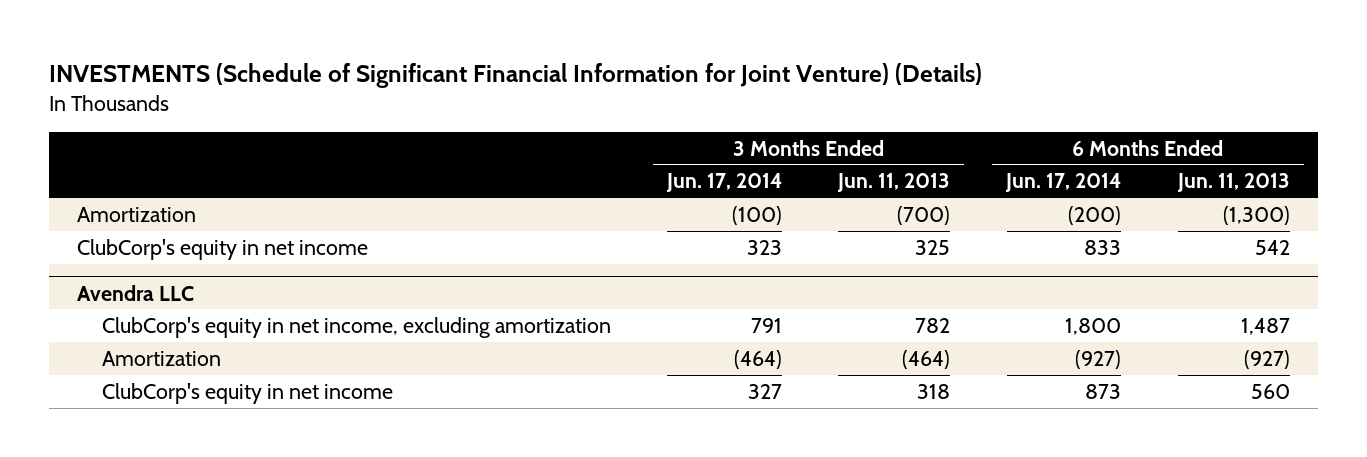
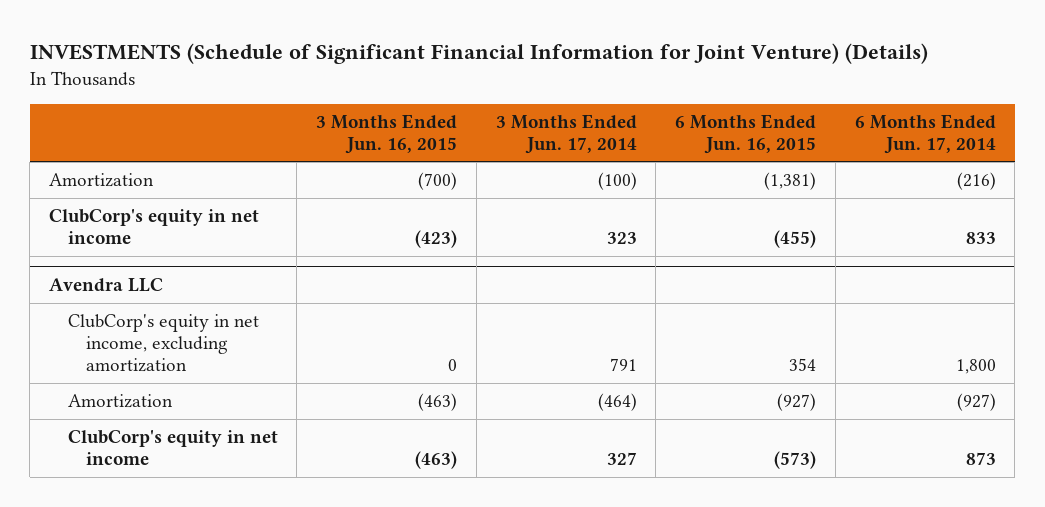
[837,173,951,193] Jun. 11, 2013 -> none
[1176,173,1290,193] Jun. 11, 2013 -> none
none -> [316,113,458,154] 3 Months Ended Jun. 16, 2015
none -> [675,113,817,154] 6 Months Ended Jun. 16, 2015
[1068,205,1122,225] (200) -> [956,171,996,190] (216)

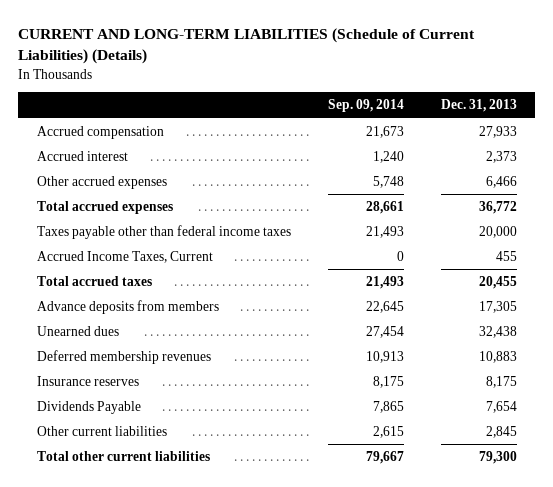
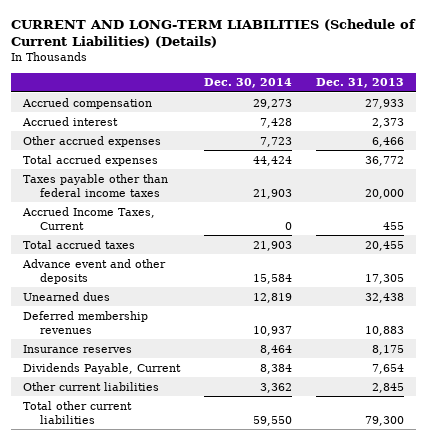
[327,99,404,113] Sep. 09, 2014 -> none
none -> [204,78,293,89] Dec. 30, 2014
[36,300,219,315] Advance deposits from members -> [22,258,167,284] Advance event and other deposits
[36,401,141,415] Dividends Payable -> [23,362,182,374] Dividends Payable, Current

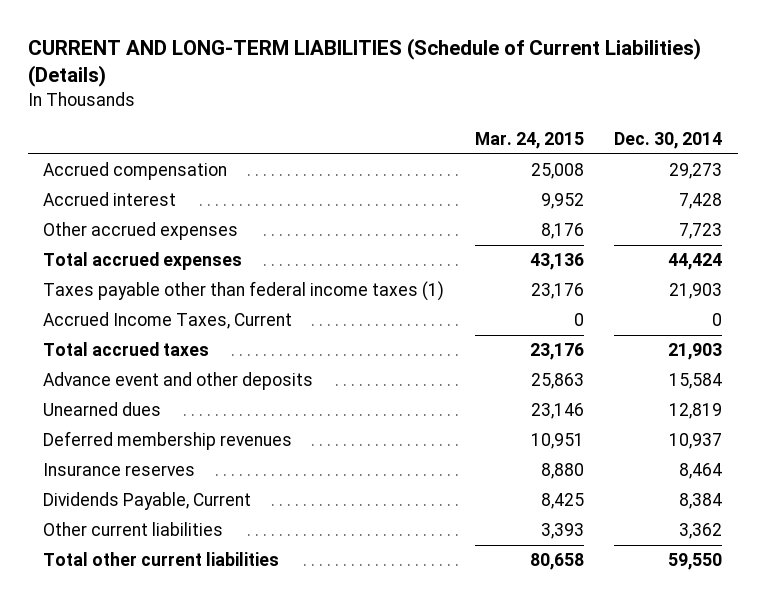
[316,78,405,89] Dec. 31, 2013 -> none
none -> [474,132,584,150] Mar. 24, 2015
[23,173,169,197] Taxes payable other than federal income taxes -> [42,281,444,302] Taxes payable other than federal income taxes (1)

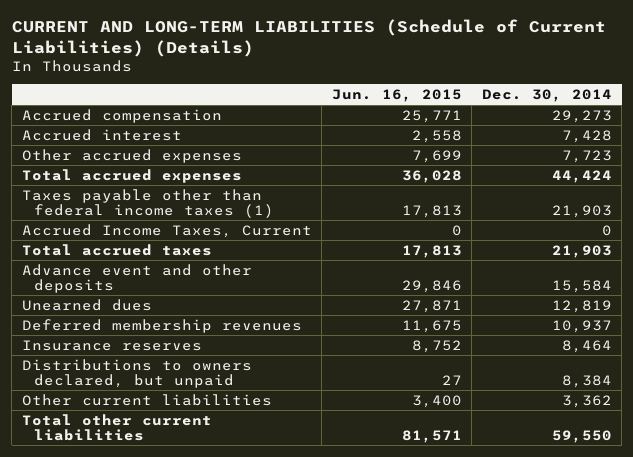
[474,132,584,150] Mar. 24, 2015 -> none
none -> [331,88,462,102] Jun. 16, 2015
[42,492,251,511] Dividends Payable, Current -> [21,358,252,388] Distributions to owners declared, but unpaid

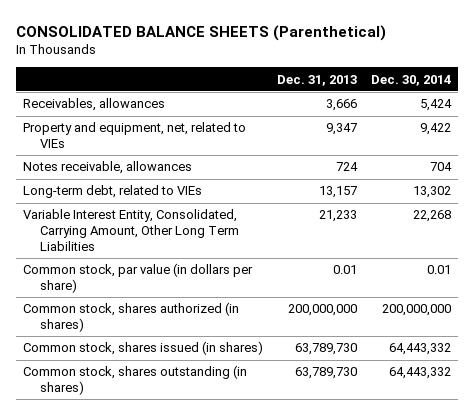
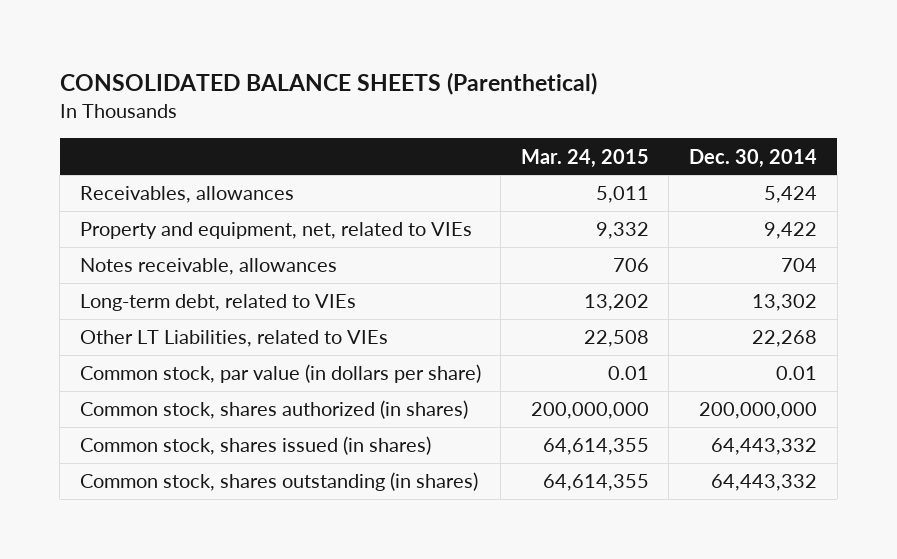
[277,74,358,86] Dec. 31, 2013 -> none
none -> [520,148,649,168] Mar. 24, 2015
[23,209,240,251] Variable Interest Entity, Consolidated, Carrying Amount, Other Long Term Liabilities -> [79,330,388,348] Other LT Liabilities, related to VIEs

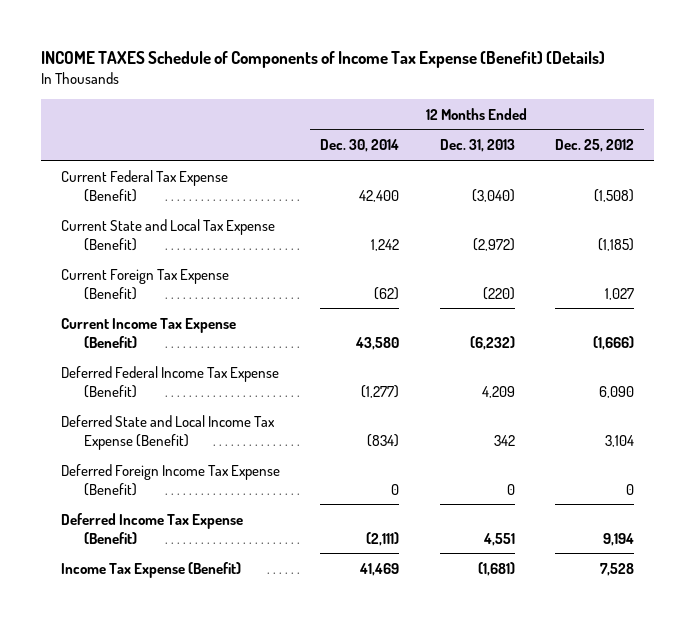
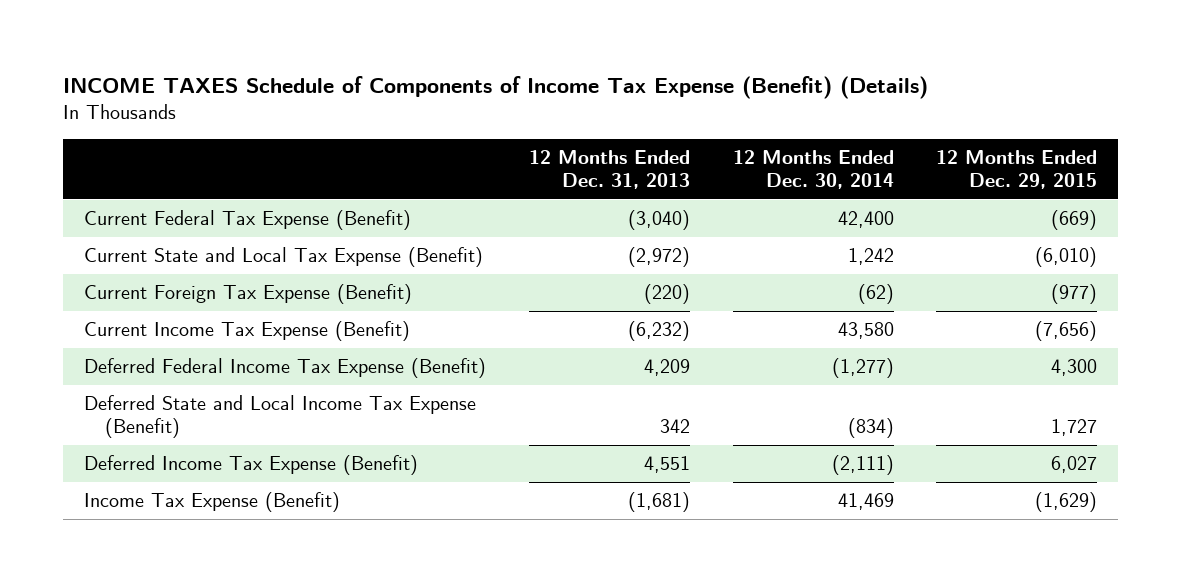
[554,139,634,153] Dec. 25, 2012 -> none
none -> [936,149,1098,189] 12 Months Ended Dec. 29, 2015
[61,463,281,496] Deferred Foreign Income Tax Expense (Benefit) -> none

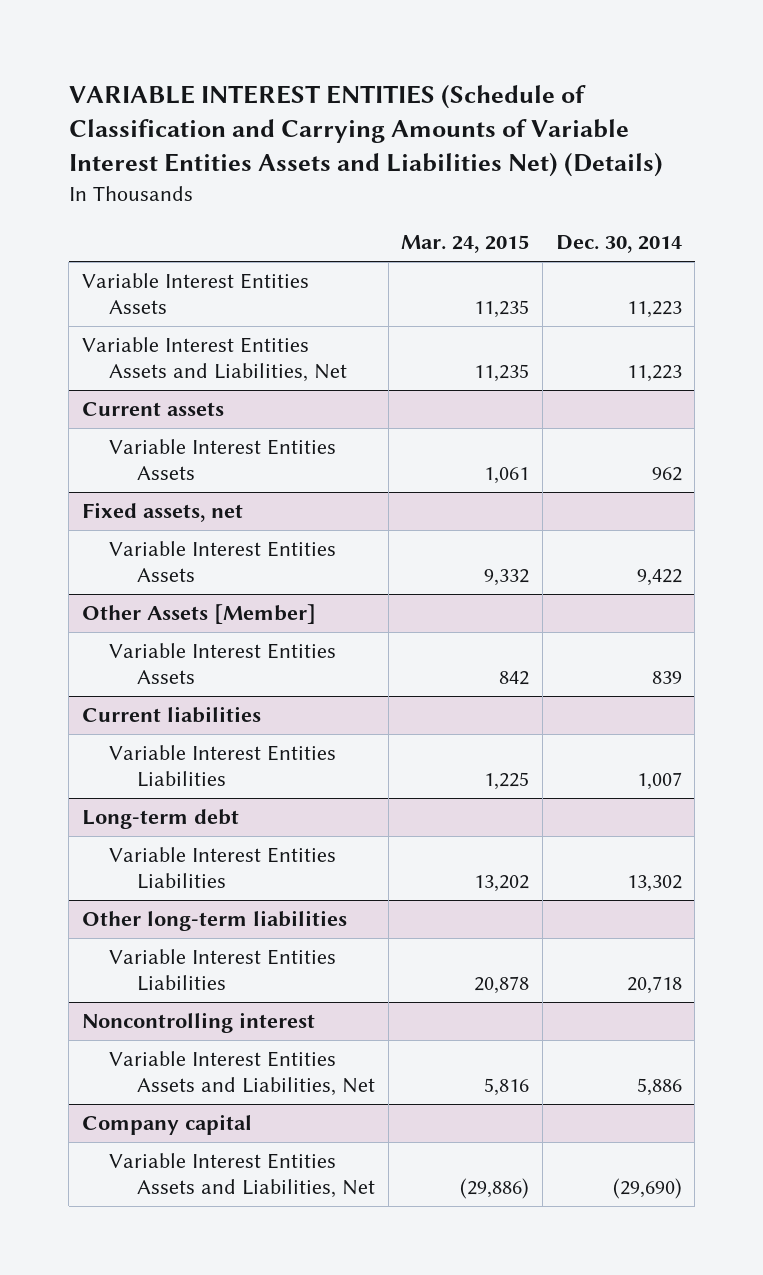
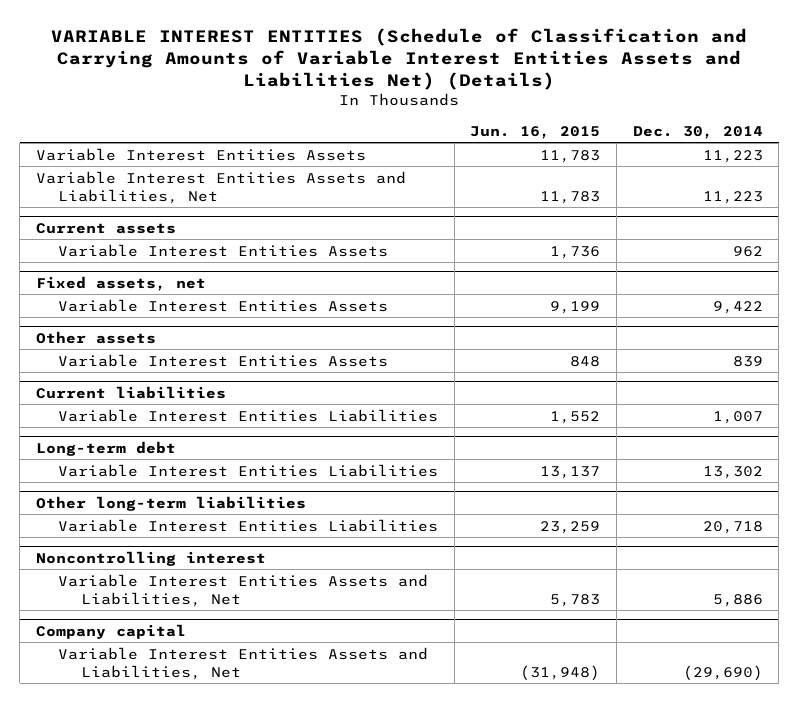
[401,235,530,254] Mar. 24, 2015 -> none
none -> [470,125,601,139] Jun. 16, 2015
[81,604,316,625] Other Assets [Member] -> [36,330,157,344] Other assets

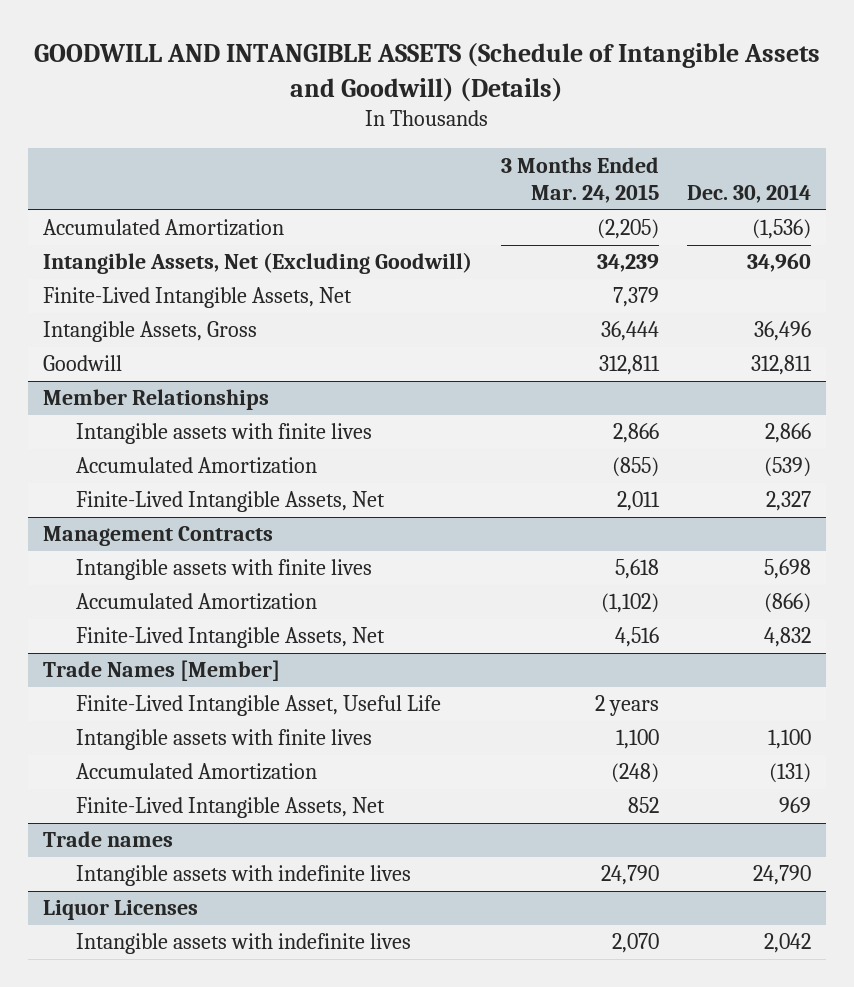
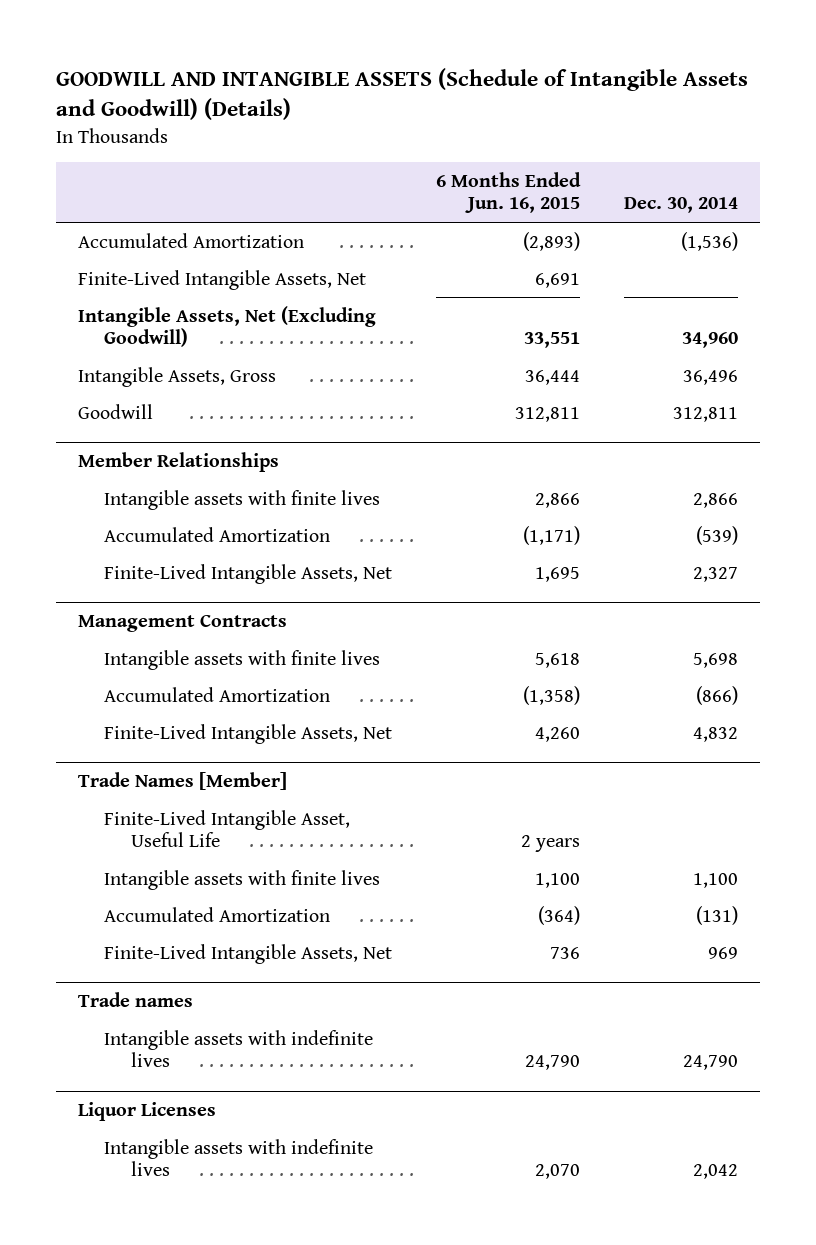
[500,156,659,204] 3 Months Ended Mar. 24, 2015 -> none
none -> [436,171,582,214] 6 Months Ended Jun. 16, 2015
[42,252,472,275] Intangible Assets, Net (Excluding Goodwill) -> [78,305,377,348] Intangible Assets, Net (Excluding Goodwill)

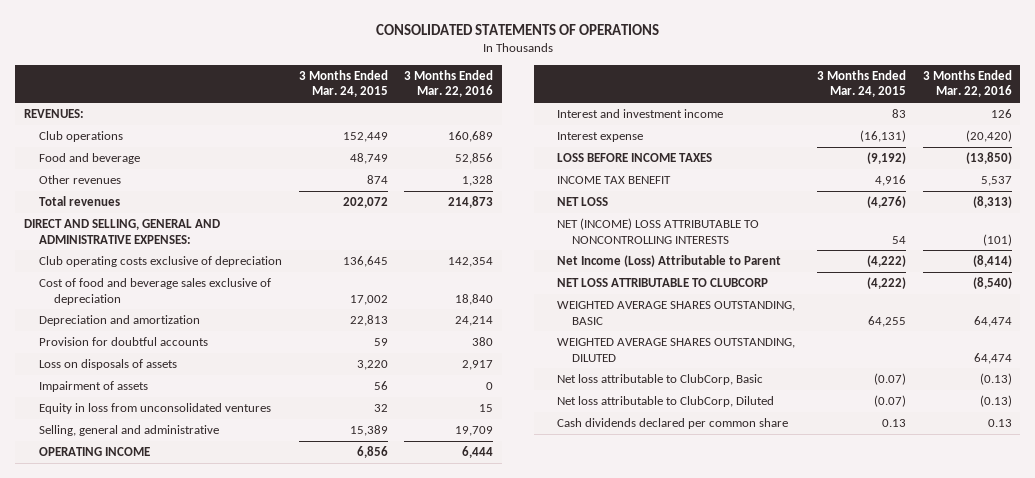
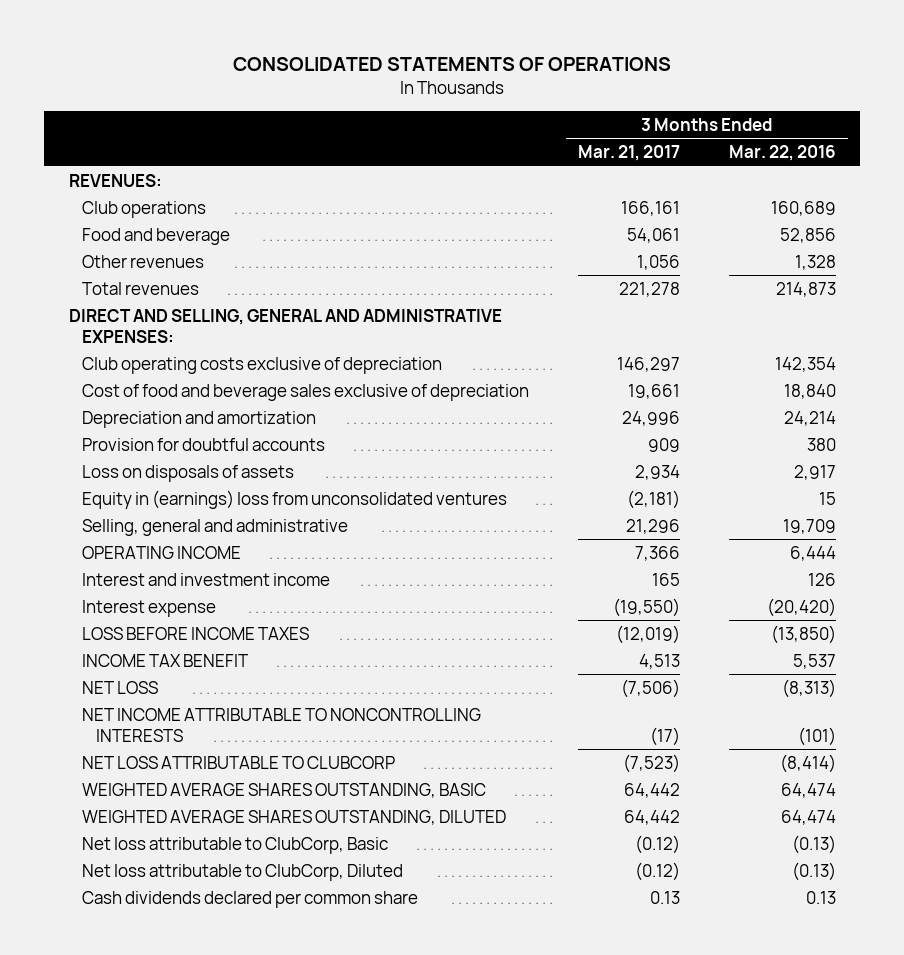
[298,69,388,98] 3 Months Ended Mar. 24, 2015 -> none
none -> [577,145,680,162] Mar. 21, 2017
[38,380,148,392] Impairment of assets -> none
[38,402,271,414] Equity in loss from unconsolidated ventures -> [82,489,508,509] Equity in (earnings) loss from unconsolidated ventures
[557,277,769,287] NET LOSS ATTRIBUTABLE TO CLUBCORP -> none
[557,217,760,244] NET (INCOME) LOSS ATTRIBUTABLE TO NONCONTROLLING INTERESTS -> [82,707,482,742] NET INCOME ATTRIBUTABLE TO NONCONTROLLING INTERESTS
[557,254,782,267] Net Income (Loss) Attributable to Parent -> [82,755,396,769] NET LOSS ATTRIBUTABLE TO CLUBCORP

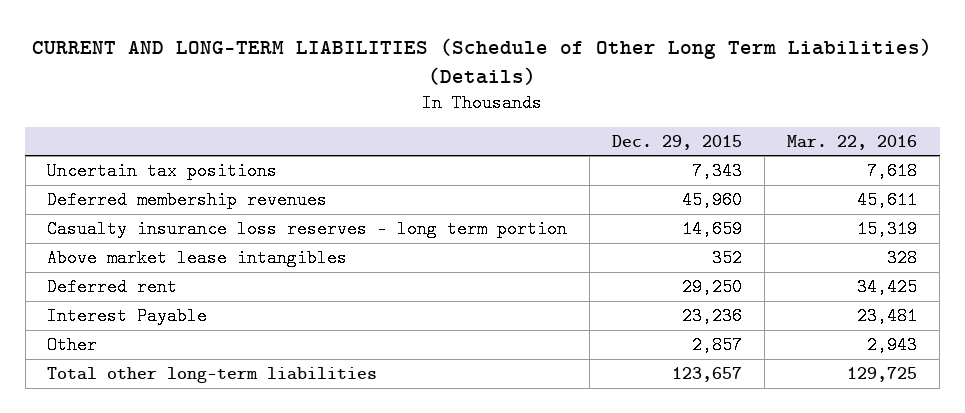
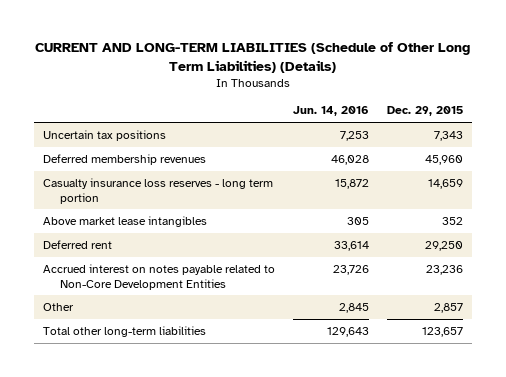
[787,134,918,150] Mar. 22, 2016 -> none
none -> [293,106,370,117] Jun. 14, 2016
[47,307,208,326] Interest Payable -> [43,263,276,290] Accrued interest on notes payable related to Non-Core Development Entities

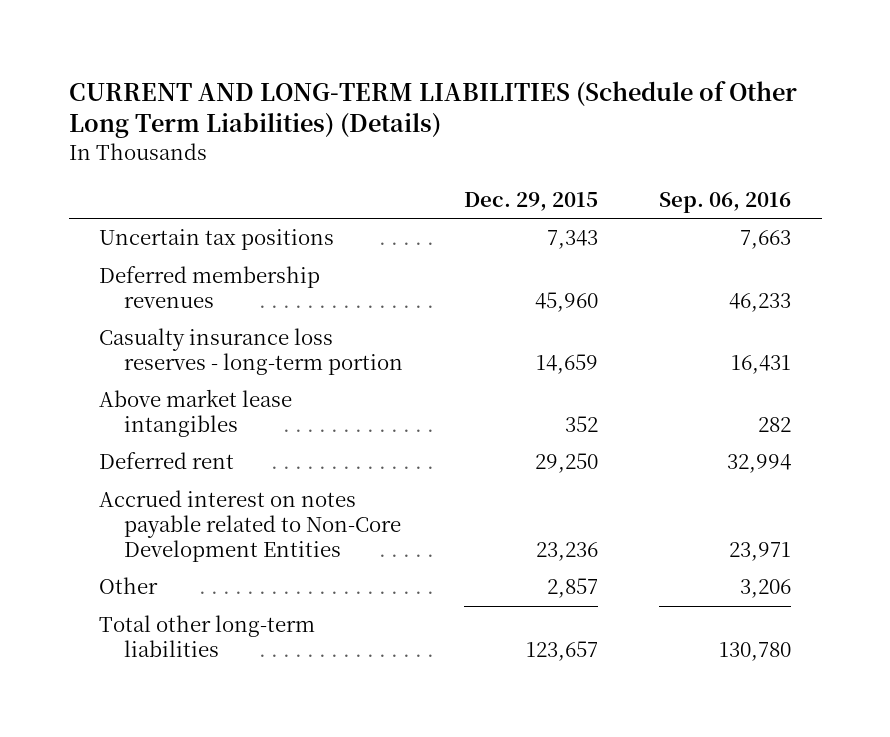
[293,106,370,117] Jun. 14, 2016 -> none
none -> [659,191,792,213] Sep. 06, 2016
[43,177,274,204] Casualty insurance loss reserves - long term portion -> [99,328,404,376] Casualty insurance loss reserves - long-term portion

